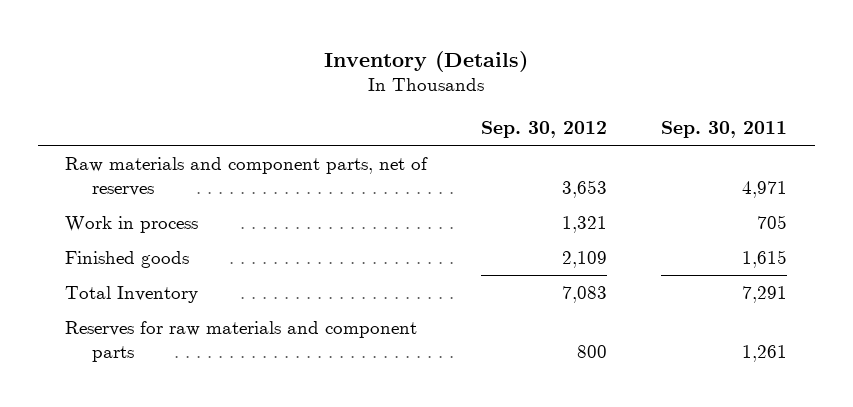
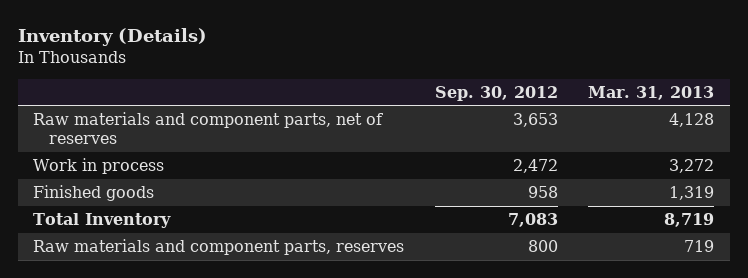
[661,120,788,138] Sep. 30, 2011 -> none
none -> [588,85,715,100] Mar. 31, 2013
[562,215,608,233] 1,321 -> [512,158,558,173] 2,472
[562,250,608,268] 2,109 -> [527,185,558,198] 958
[65,320,418,362] Reserves for raw materials and component parts -> [33,238,405,255] Raw materials and component parts, reserves

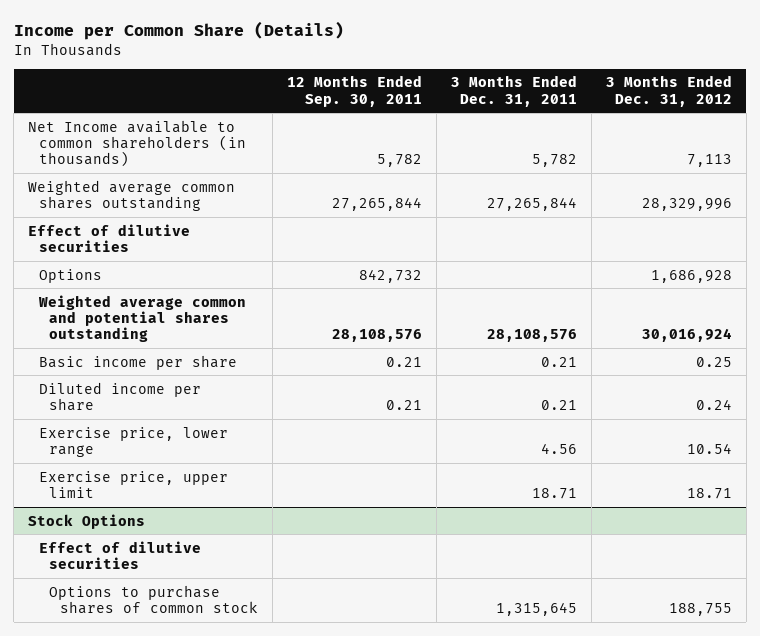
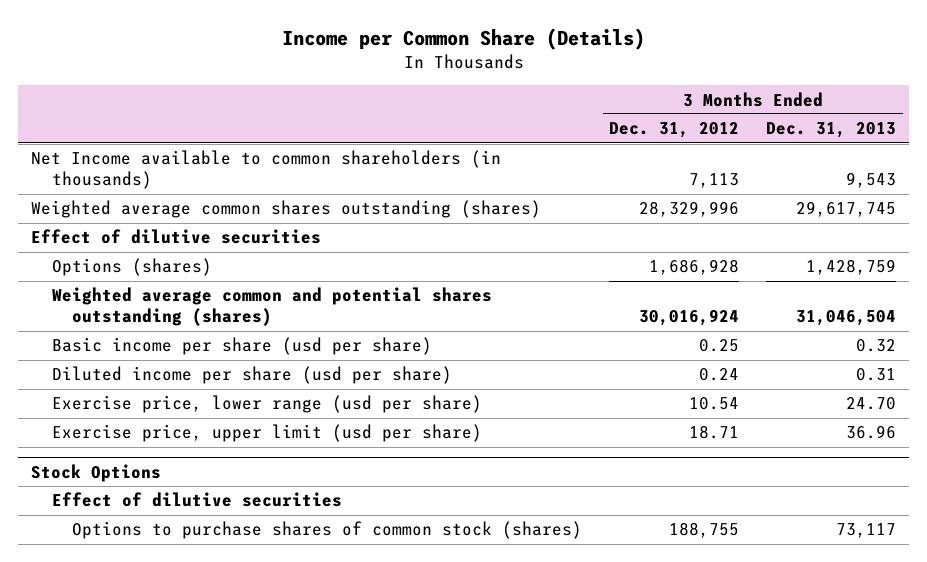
[286,75,422,107] 12 Months Ended Sep. 30, 2011 -> none
[450,75,577,107] 3 Months Ended Dec. 31, 2011 -> none
none -> [766,122,897,139] Dec. 31, 2013
[28,179,236,211] Weighted average common shares outstanding -> [31,200,542,219] Weighted average common shares outstanding (shares)
[38,268,102,283] Options -> [51,258,212,277] Options (shares)
[37,294,246,343] Weighted average common and potential shares outstanding -> [51,287,492,327] Weighted average common and potential shares outstanding (shares)
[38,354,237,370] Basic income per share -> [51,337,432,356] Basic income per share (usd per share)
[38,381,201,411] Diluted income per share -> [51,366,452,385] Diluted income per share (usd per share)
[38,426,228,457] Exercise price, lower range -> [51,395,482,414] Exercise price, lower range (usd per share)
[38,470,228,498] Exercise price, upper limit -> [51,424,482,443] Exercise price, upper limit (usd per share)
[49,584,258,614] Options to purchase shares of common stock -> [72,521,583,540] Options to purchase shares of common stock (shares)

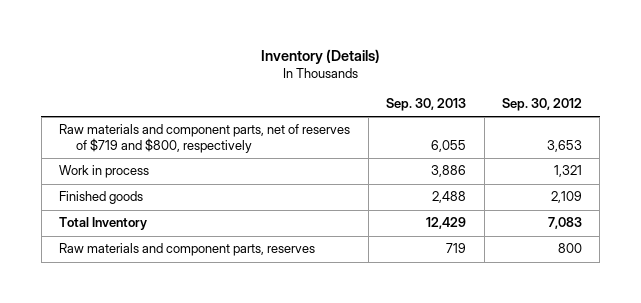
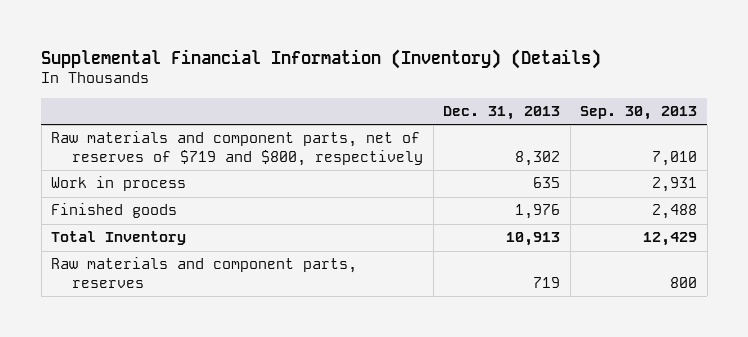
[260,48,380,64] Inventory (Details) -> [41,48,602,69] Supplemental Financial Information (Inventory) (Details)
[502,98,583,112] Sep. 30, 2012 -> none
none -> [443,106,561,121] Dec. 31, 2013
[431,139,467,152] 6,055 -> [652,150,698,166] 7,010
[431,165,467,178] 3,886 -> [652,177,698,193] 2,931
[446,243,467,254] 719 -> [670,276,698,288] 800

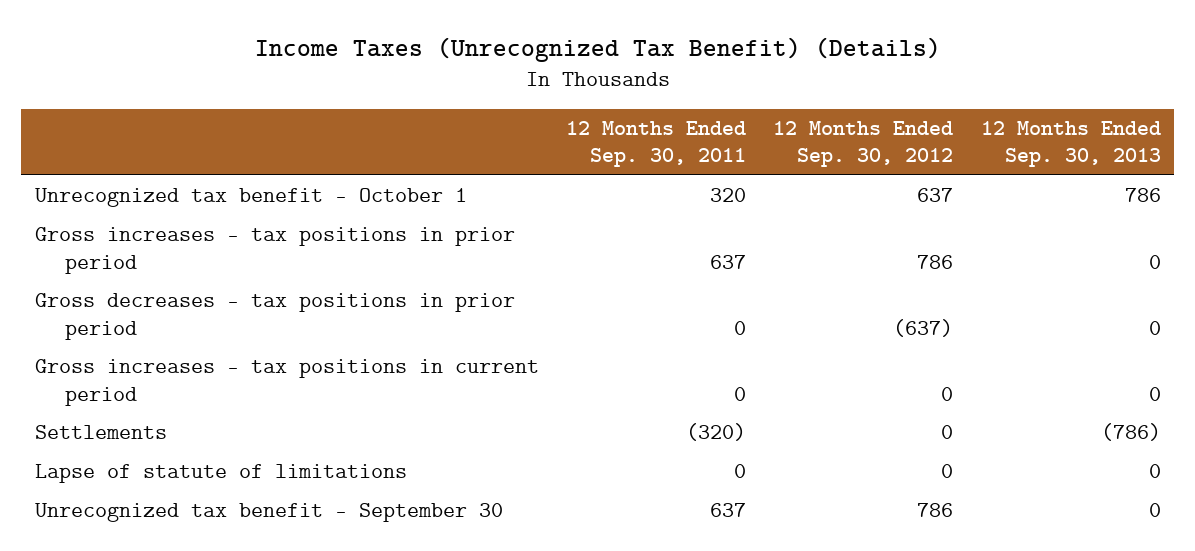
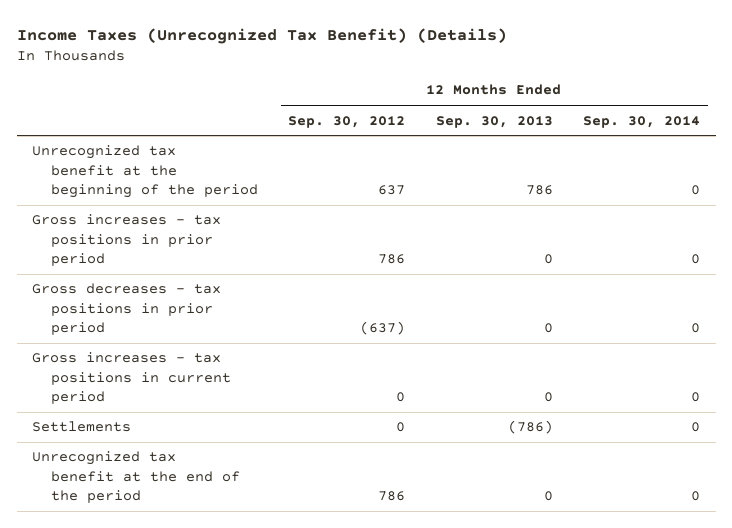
[565,120,746,168] 12 Months Ended Sep. 30, 2011 -> none
none -> [583,115,701,128] Sep. 30, 2014
[34,188,467,208] Unrecognized tax benefit - October 1 -> [31,145,258,199] Unrecognized tax benefit at the beginning of the period
[34,464,407,484] Lapse of statute of limitations -> none
[34,503,503,523] Unrecognized tax benefit - September 30 -> [31,451,240,504] Unrecognized tax benefit at the end of the period

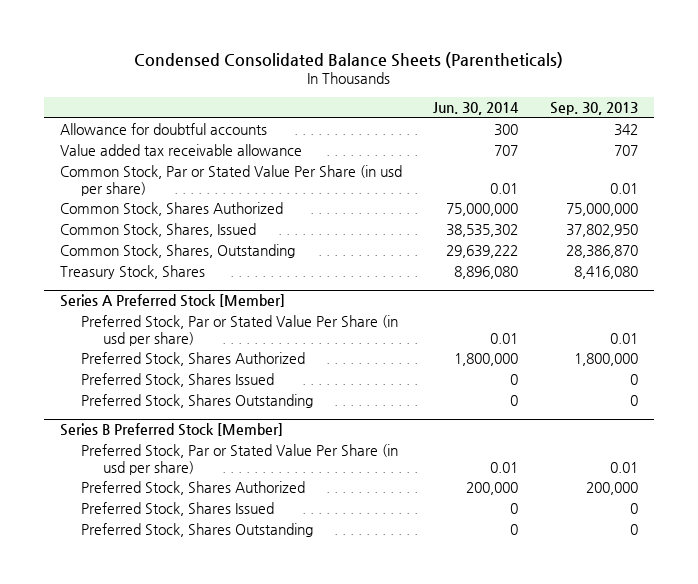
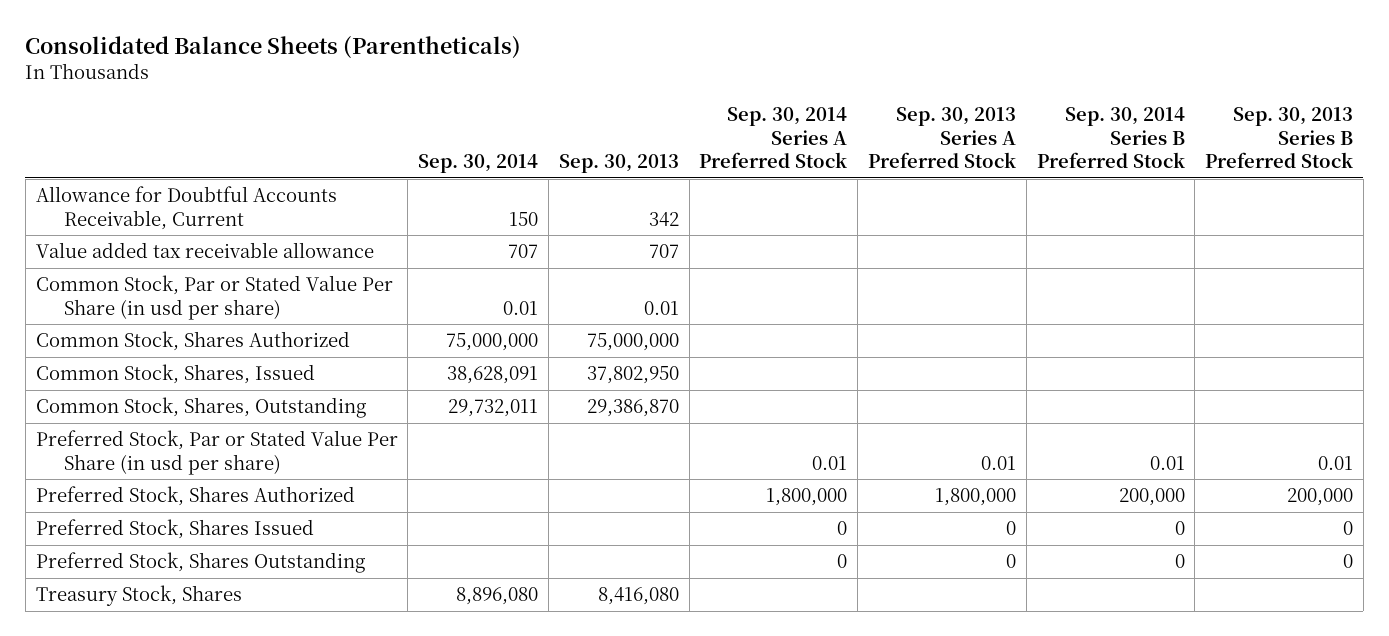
[133,51,563,68] Condensed Consolidated Balance Sheets (Parentheticals) -> [25,36,522,60] Consolidated Balance Sheets (Parentheticals)
[433,101,520,115] Jun. 30, 2014 -> none
none -> [418,154,539,174] Sep. 30, 2014
none -> [699,106,848,169] Sep. 30, 2014 Series A Preferred Stock
none -> [867,106,1016,169] Sep. 30, 2013 Series A Preferred Stock
none -> [1036,106,1185,169] Sep. 30, 2014 Series B Preferred Stock
none -> [1205,106,1354,169] Sep. 30, 2013 Series B Preferred Stock
[59,123,267,136] Allowance for doubtful accounts -> [35,186,337,230] Allowance for Doubtful Accounts Receivable, Current
[565,245,638,259] 28,386,870 -> [586,399,679,418] 29,386,870
none -> [35,430,398,475] Preferred Stock, Par or Stated Value Per Share (in usd per share)
none -> [35,486,355,507] Preferred Stock, Shares Authorized
none -> [35,519,314,540] Preferred Stock, Shares Issued
none -> [35,552,365,574] Preferred Stock, Shares Outstanding
[59,294,285,308] Series A Preferred Stock [Member] -> none
[81,315,399,346] Preferred Stock, Par or Stated Value Per Share (in usd per share) -> none
[81,352,306,367] Preferred Stock, Shares Authorized -> none
[81,373,275,388] Preferred Stock, Shares Issued -> none
[81,394,314,409] Preferred Stock, Shares Outstanding -> none
[59,423,283,437] Series B Preferred Stock [Member] -> none
[81,444,399,475] Preferred Stock, Par or Stated Value Per Share (in usd per share) -> none
[81,481,306,496] Preferred Stock, Shares Authorized -> none
[81,502,275,517] Preferred Stock, Shares Issued -> none
[81,523,314,538] Preferred Stock, Shares Outstanding -> none

